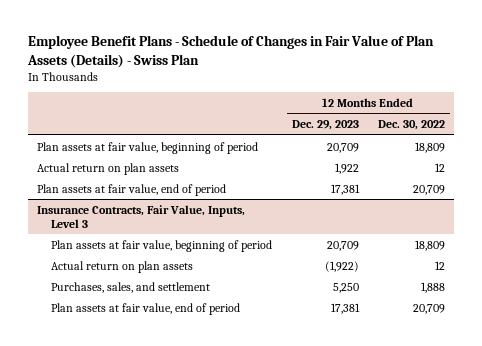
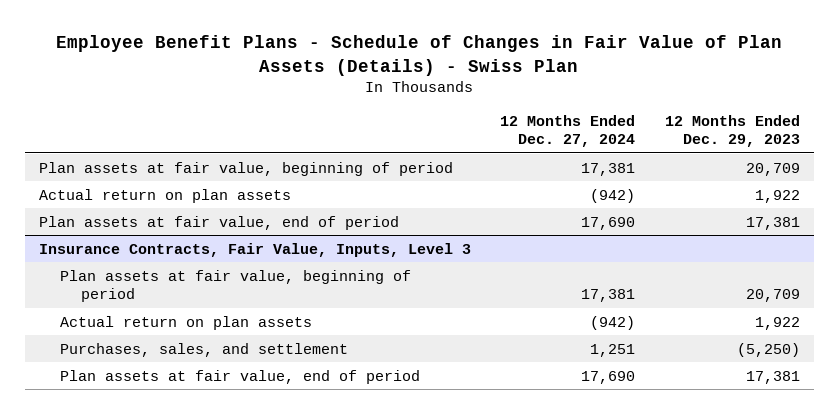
[377,120,445,131] Dec. 30, 2022 -> none
none -> [500,114,636,148] 12 Months Ended Dec. 27, 2024
[324,260,359,272] (1,922) -> [754,316,800,330] 1,922
[332,282,359,293] 5,250 -> [736,342,800,357] (5,250)

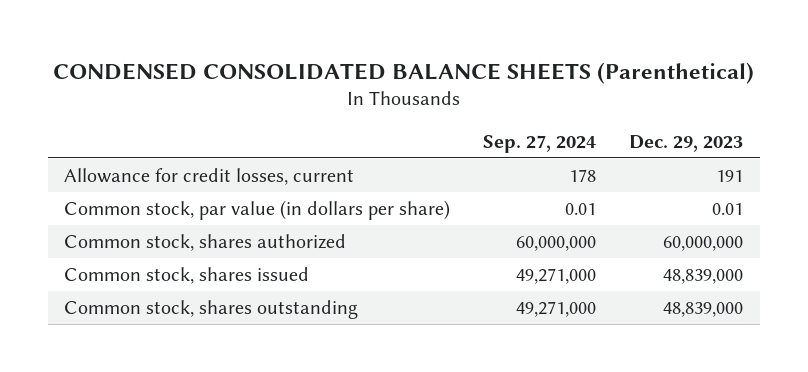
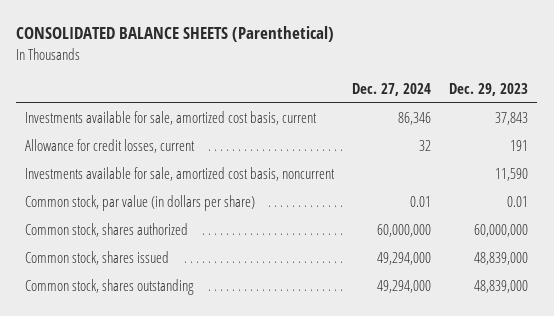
[52,61,754,84] CONDENSED CONSOLIDATED BALANCE SHEETS (Parenthetical) -> [16,26,335,43] CONSOLIDATED BALANCE SHEETS (Parenthetical)
[483,134,597,153] Sep. 27, 2024 -> none
none -> [352,82,432,96] Dec. 27, 2024
none -> [25,111,318,126] Investments available for sale, amortized cost basis, current
none -> [25,167,336,182] Investments available for sale, amortized cost basis, noncurrent

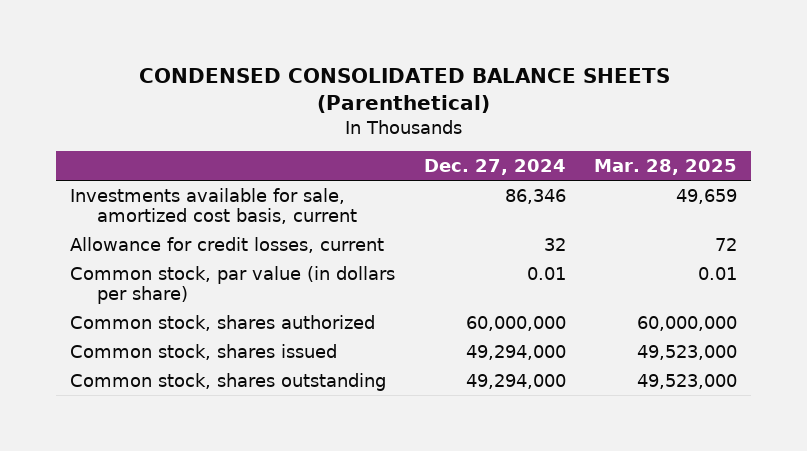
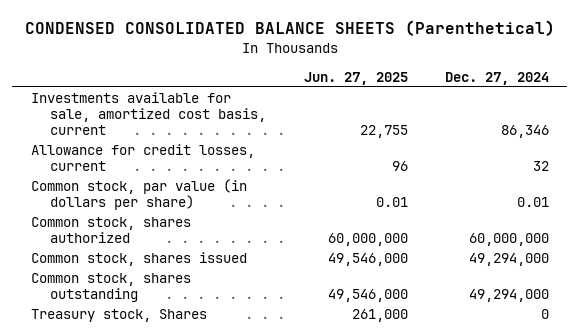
[593,159,737,176] Mar. 28, 2025 -> none
none -> [303,71,408,85] Jun. 27, 2025
none -> [31,309,208,323] Treasury stock, Shares

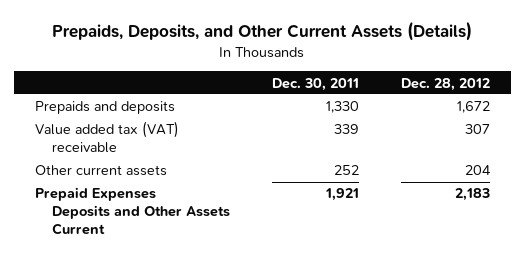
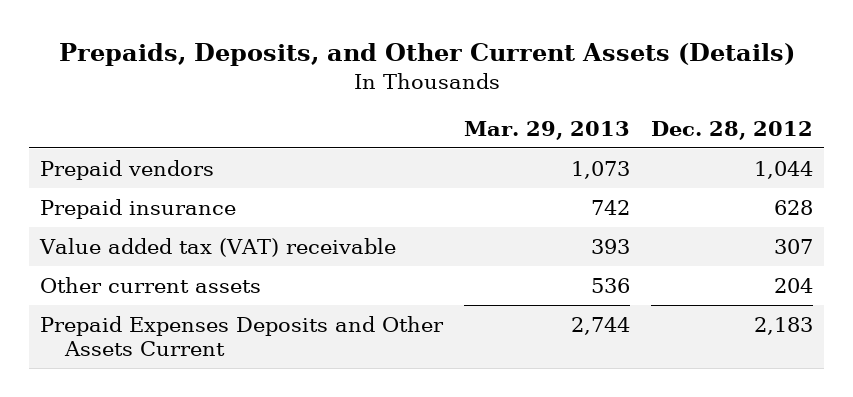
[272,77,360,91] Dec. 30, 2011 -> none
none -> [464,120,631,140] Mar. 29, 2013
[34,101,175,115] Prepaids and deposits -> none
none -> [39,159,214,180] Prepaid vendors
none -> [39,198,236,219] Prepaid insurance

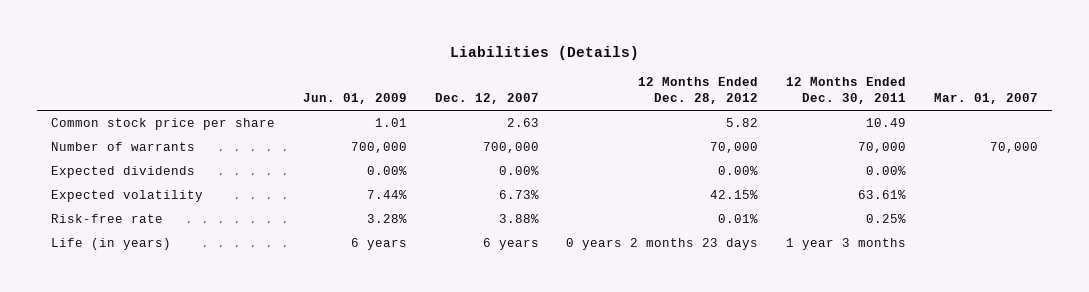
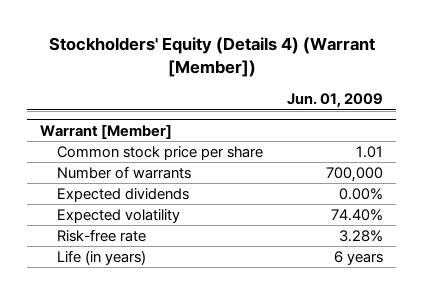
[449,46,639,61] Liabilities (Details) -> [48,37,375,78] Stockholders' Equity (Details 4) (Warrant [Member])
[434,93,539,105] Dec. 12, 2007 -> none
[638,77,759,105] 12 Months Ended Dec. 28, 2012 -> none
[786,77,907,105] 12 Months Ended Dec. 30, 2011 -> none
[933,93,1038,105] Mar. 01, 2007 -> none
none -> [39,123,172,139] Warrant [Member]
[366,190,407,200] 7.44% -> [331,208,384,221] 74.40%

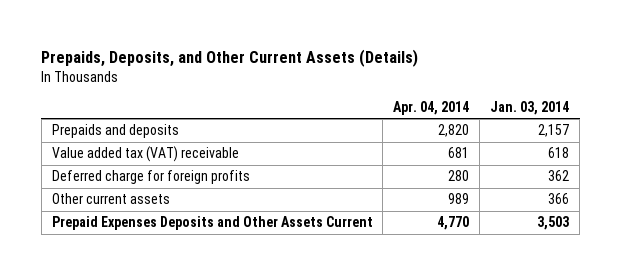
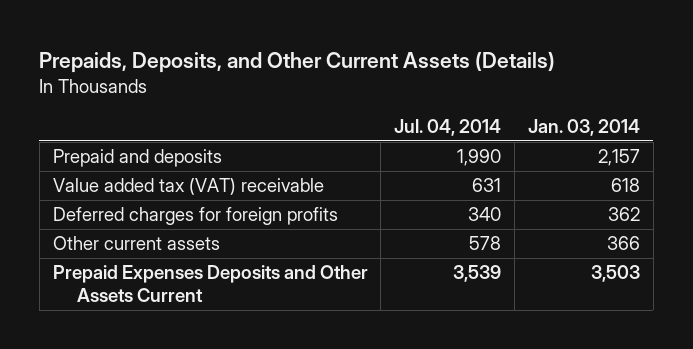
[393,100,470,115] Apr. 04, 2014 -> none
none -> [394,118,502,136] Jul. 04, 2014
[51,124,179,139] Prepaids and deposits -> [52,149,222,168] Prepaid and deposits
[51,170,250,185] Deferred charge for foreign profits -> [52,207,338,226] Deferred charges for foreign profits

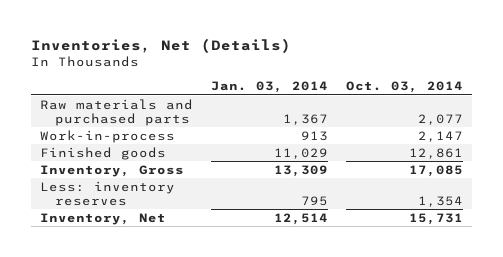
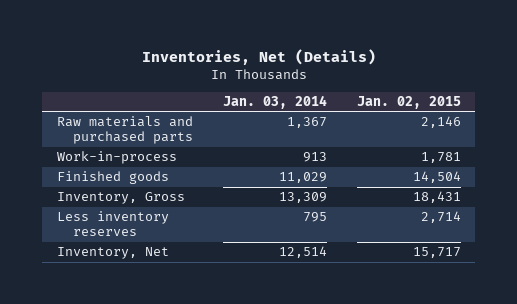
[345,81,463,94] Oct. 03, 2014 -> none
none -> [356,96,461,110] Jan. 02, 2015
[39,180,175,207] Less: inventory reserves -> [56,211,169,237] Less inventory reserves

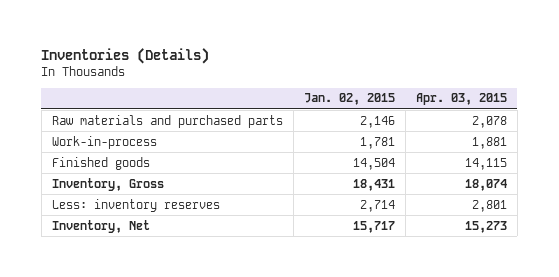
[141,48,376,65] Inventories, Net (Details) -> [41,47,210,64] Inventories (Details)
[222,95,327,110] Jan. 03, 2014 -> none
none -> [415,93,507,106] Apr. 03, 2015
[56,211,169,237] Less inventory reserves -> [51,198,220,212] Less: inventory reserves

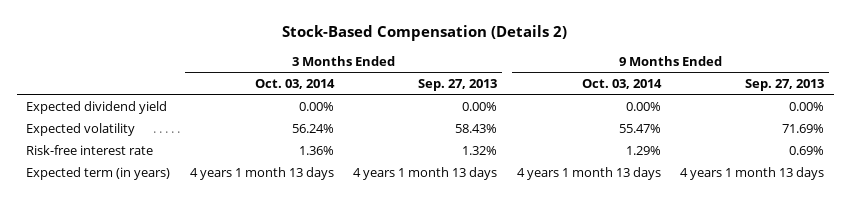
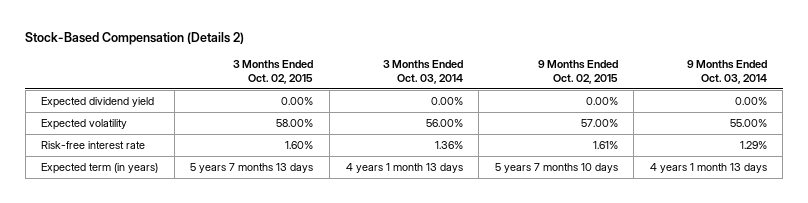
[418,78,498,91] Sep. 27, 2013 -> none
[745,78,825,91] Sep. 27, 2013 -> none
none -> [233,60,314,85] 3 Months Ended Oct. 02, 2015
none -> [537,60,618,85] 9 Months Ended Oct. 02, 2015
[291,123,334,133] 56.24% -> [425,118,463,127] 56.00%
[618,123,661,133] 55.47% -> [729,118,767,127] 55.00%

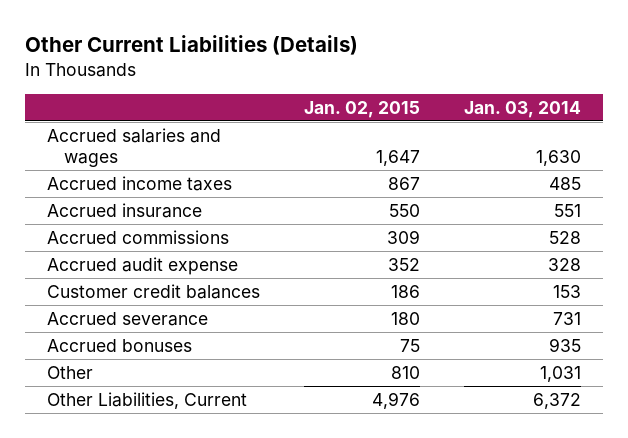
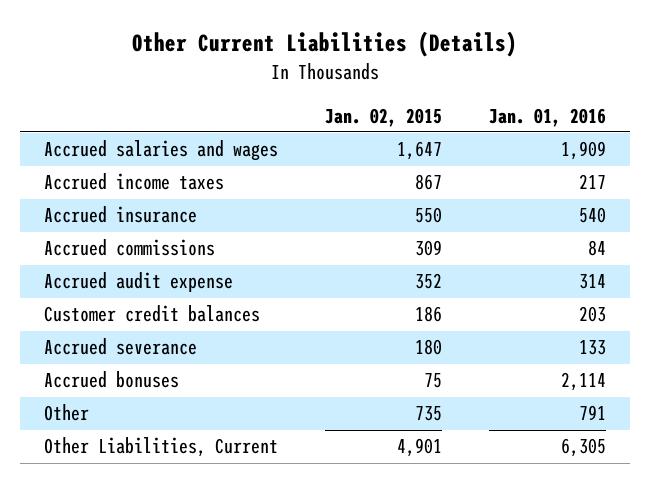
[463,100,581,118] Jan. 03, 2014 -> none
none -> [489,107,607,127] Jan. 01, 2016
[390,365,420,379] 810 -> [414,406,442,422] 735
[371,391,420,409] 4,976 -> [396,438,442,458] 4,901

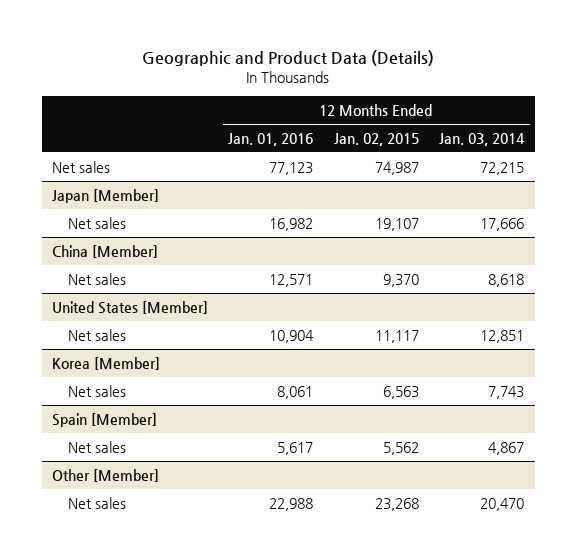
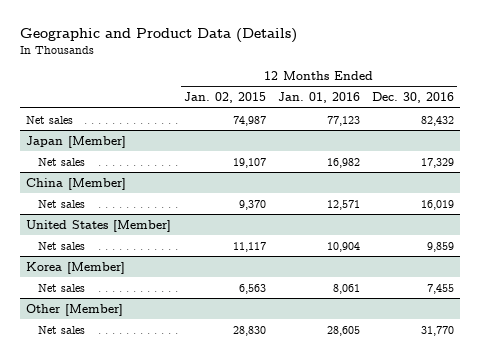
[439,132,526,146] Jan. 03, 2014 -> none
none -> [371,92,454,104] Dec. 30, 2016
[51,412,157,427] Spain [Member] -> none
[68,440,127,453] Net sales -> none
[269,497,314,511] 22,988 -> [326,325,360,336] 28,605
[374,497,419,511] 23,268 -> [232,325,266,336] 28,830

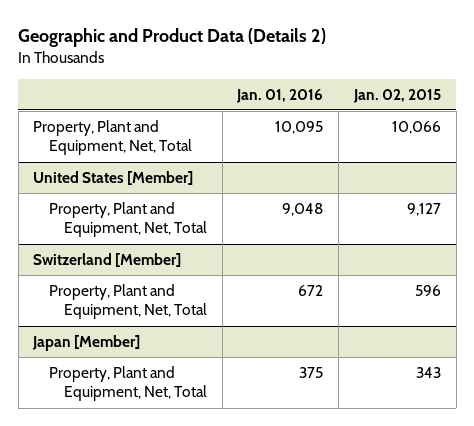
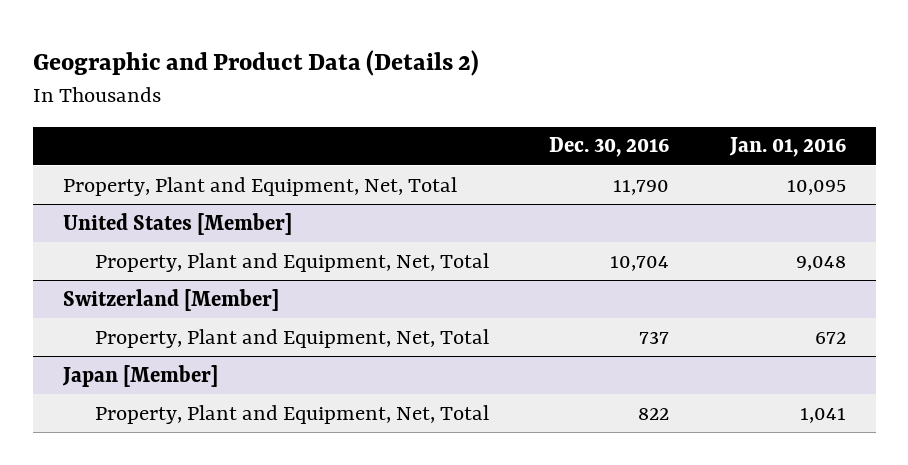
[352,88,441,103] Jan. 02, 2015 -> none
none -> [549,137,670,158] Dec. 30, 2016
[299,367,324,379] 375 -> [799,407,846,423] 1,041

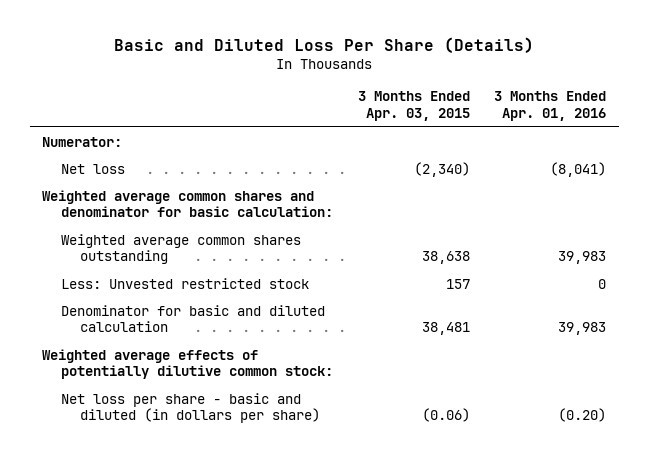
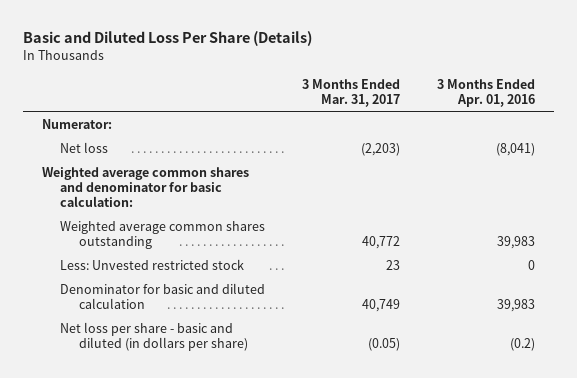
[357,91,470,121] 3 Months Ended Apr. 03, 2015 -> none
none -> [302,78,401,107] 3 Months Ended Mar. 31, 2017
[42,348,334,380] Weighted average effects of potentially dilutive common stock: -> none
[558,408,607,423] (0.20) -> [510,337,536,351] (0.2)

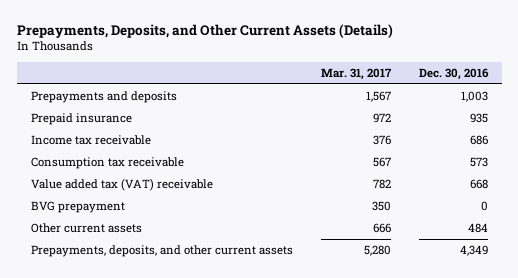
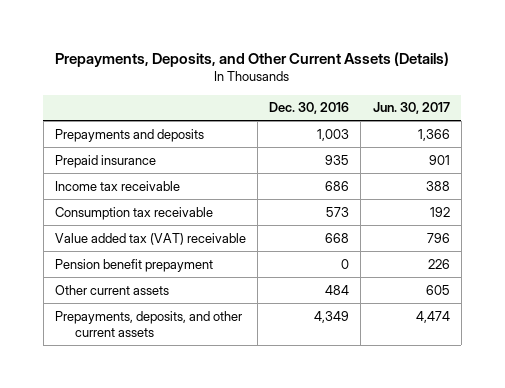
[320,68,392,81] Mar. 31, 2017 -> none
none -> [372,102,450,115] Jun. 30, 2017
[30,201,125,214] BVG prepayment -> none
none -> [55,258,214,272] Pension benefit prepayment

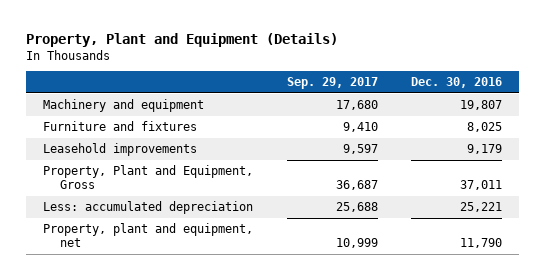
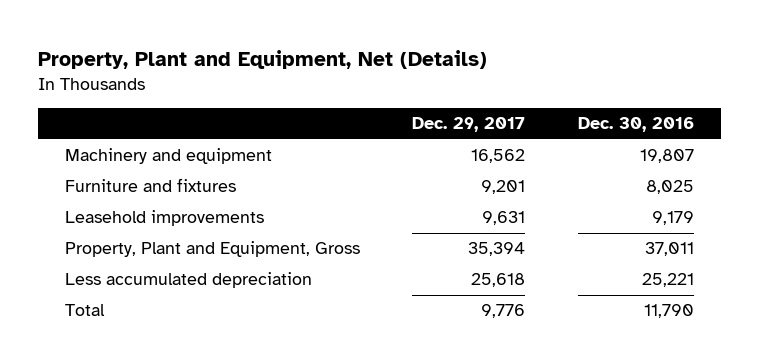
[26,33,339,48] Property, Plant and Equipment (Details) -> [38,50,488,70] Property, Plant and Equipment, Net (Details)
[286,77,378,90] Sep. 29, 2017 -> none
none -> [412,117,526,133] Dec. 29, 2017
[42,201,253,215] Less: accumulated depreciation -> [64,272,312,289] Less accumulated depreciation
[42,223,253,248] Property, plant and equipment, net -> [64,304,105,317] Total

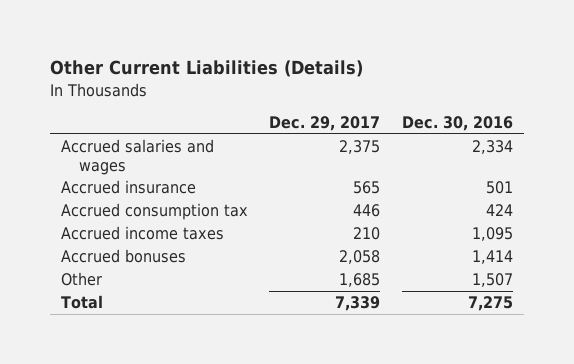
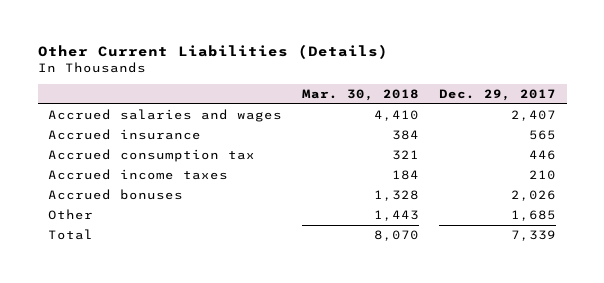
[402,116,514,132] Dec. 30, 2016 -> none
none -> [302,89,420,102] Mar. 30, 2018
[339,140,381,155] 2,375 -> [511,109,557,121] 2,407
[339,250,381,265] 2,058 -> [511,189,557,201] 2,026

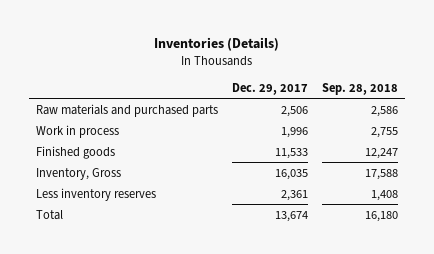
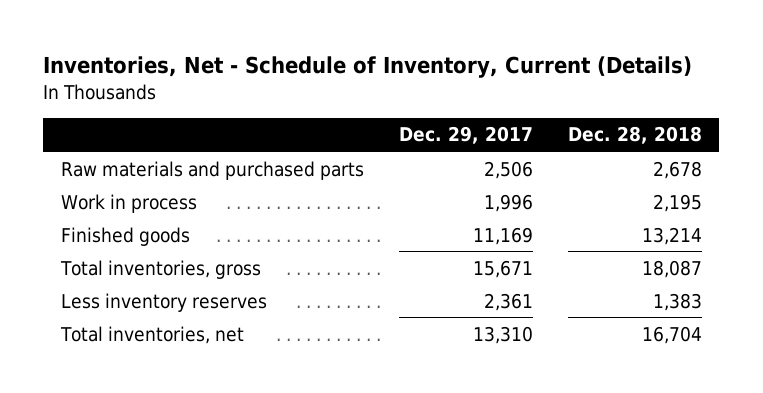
[154,37,280,52] Inventories (Details) -> [43,55,693,78] Inventories, Net - Schedule of Inventory, Current (Details)
[322,82,399,95] Sep. 28, 2018 -> none
none -> [567,126,702,145] Dec. 28, 2018
[275,147,309,159] 11,533 -> [472,226,533,245] 11,169
[35,167,121,180] Inventory, Gross -> [59,259,261,279] Total inventories, gross
[275,168,309,180] 16,035 -> [472,259,533,278] 15,671
[35,209,63,220] Total -> [59,325,244,344] Total inventories, net
[275,210,309,222] 13,674 -> [472,325,533,344] 13,310

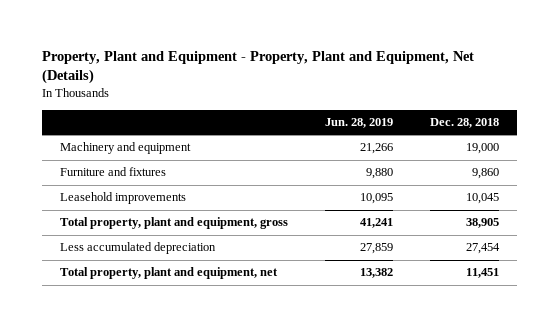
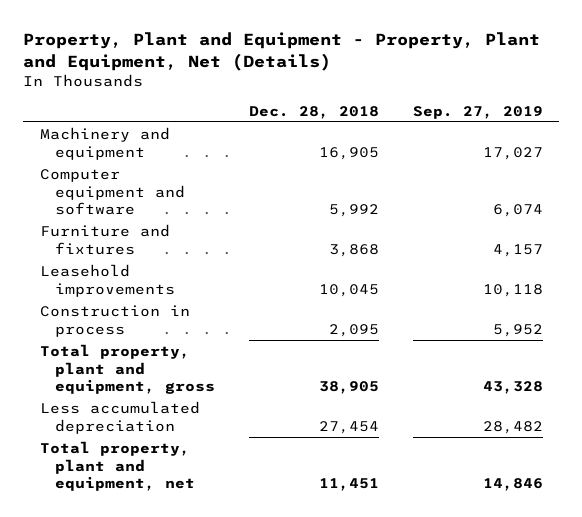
[324,117,393,128] Jun. 28, 2019 -> none
none -> [412,105,543,119] Sep. 27, 2019
[465,143,499,155] 19,000 -> [318,146,379,160] 16,905
none -> [39,168,186,216] Computer equipment and software
[471,168,499,180] 9,860 -> [328,243,379,257] 3,868
none -> [39,304,190,337] Construction in process

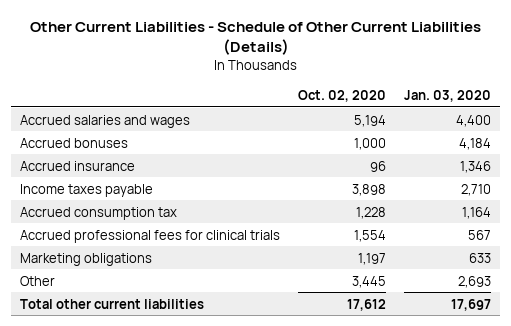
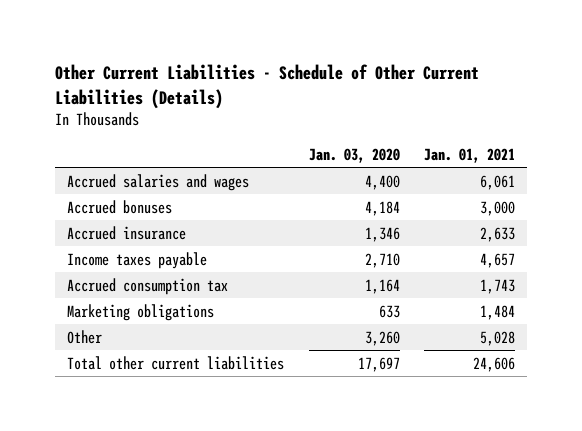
[298,89,387,102] Oct. 02, 2020 -> none
none -> [424,147,516,163] Jan. 01, 2021
[20,229,281,243] Accrued professional fees for clinical trials -> none
[458,275,492,288] 2,693 -> [364,330,400,346] 3,260

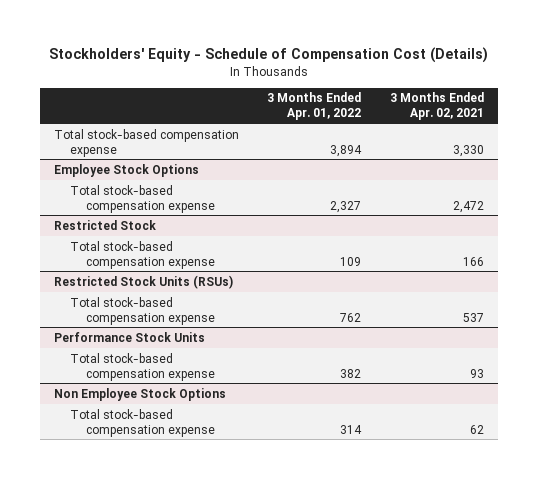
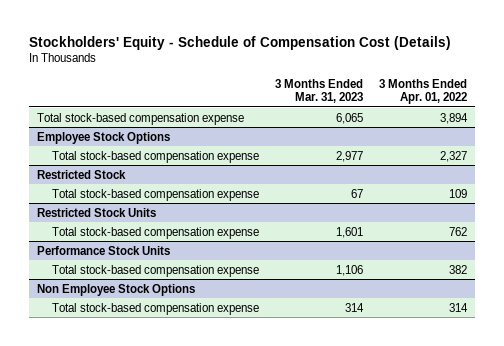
[389,92,484,121] 3 Months Ended Apr. 02, 2021 -> none
none -> [275,78,364,104] 3 Months Ended Mar. 31, 2023
[54,274,234,289] Restricted Stock Units (RSUs) -> [36,207,156,217] Restricted Stock Units

